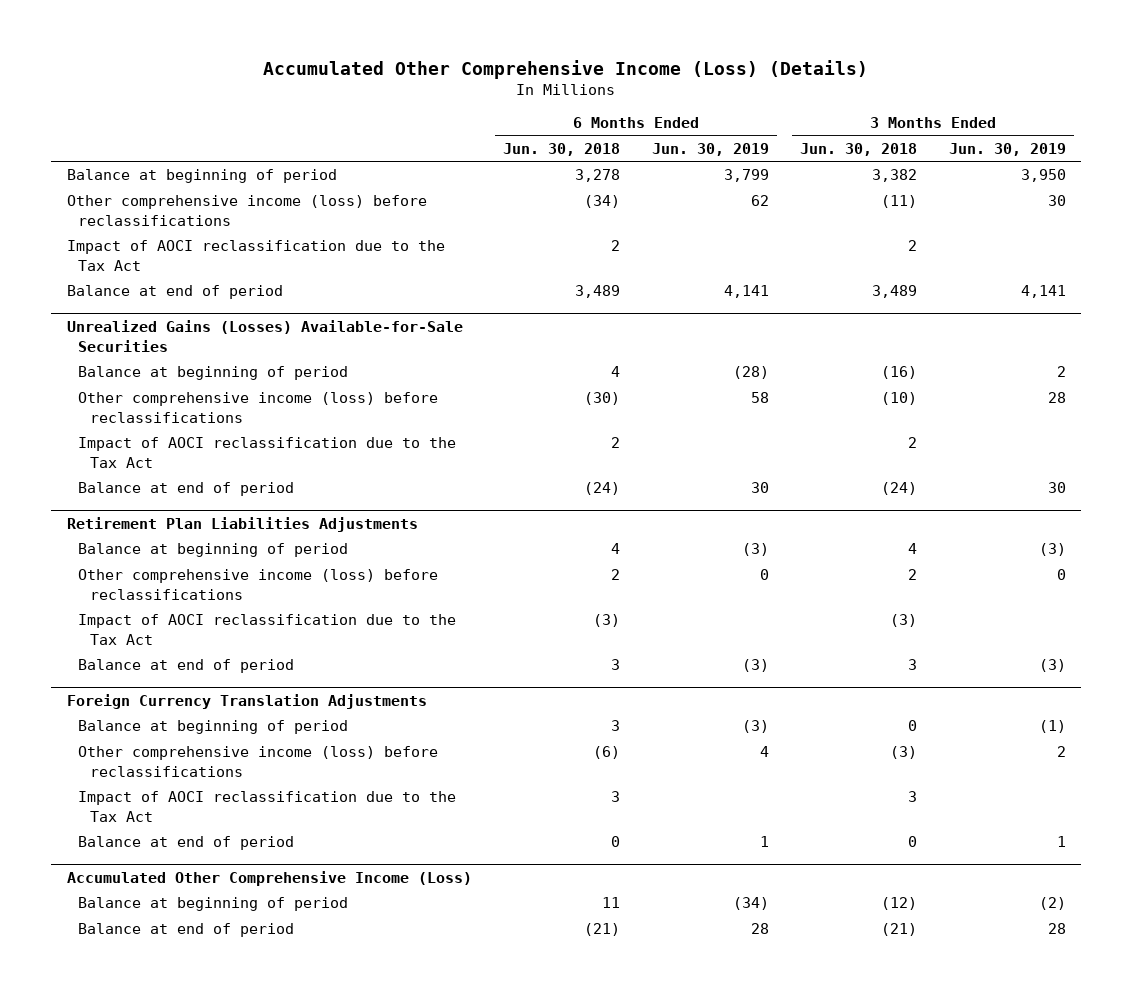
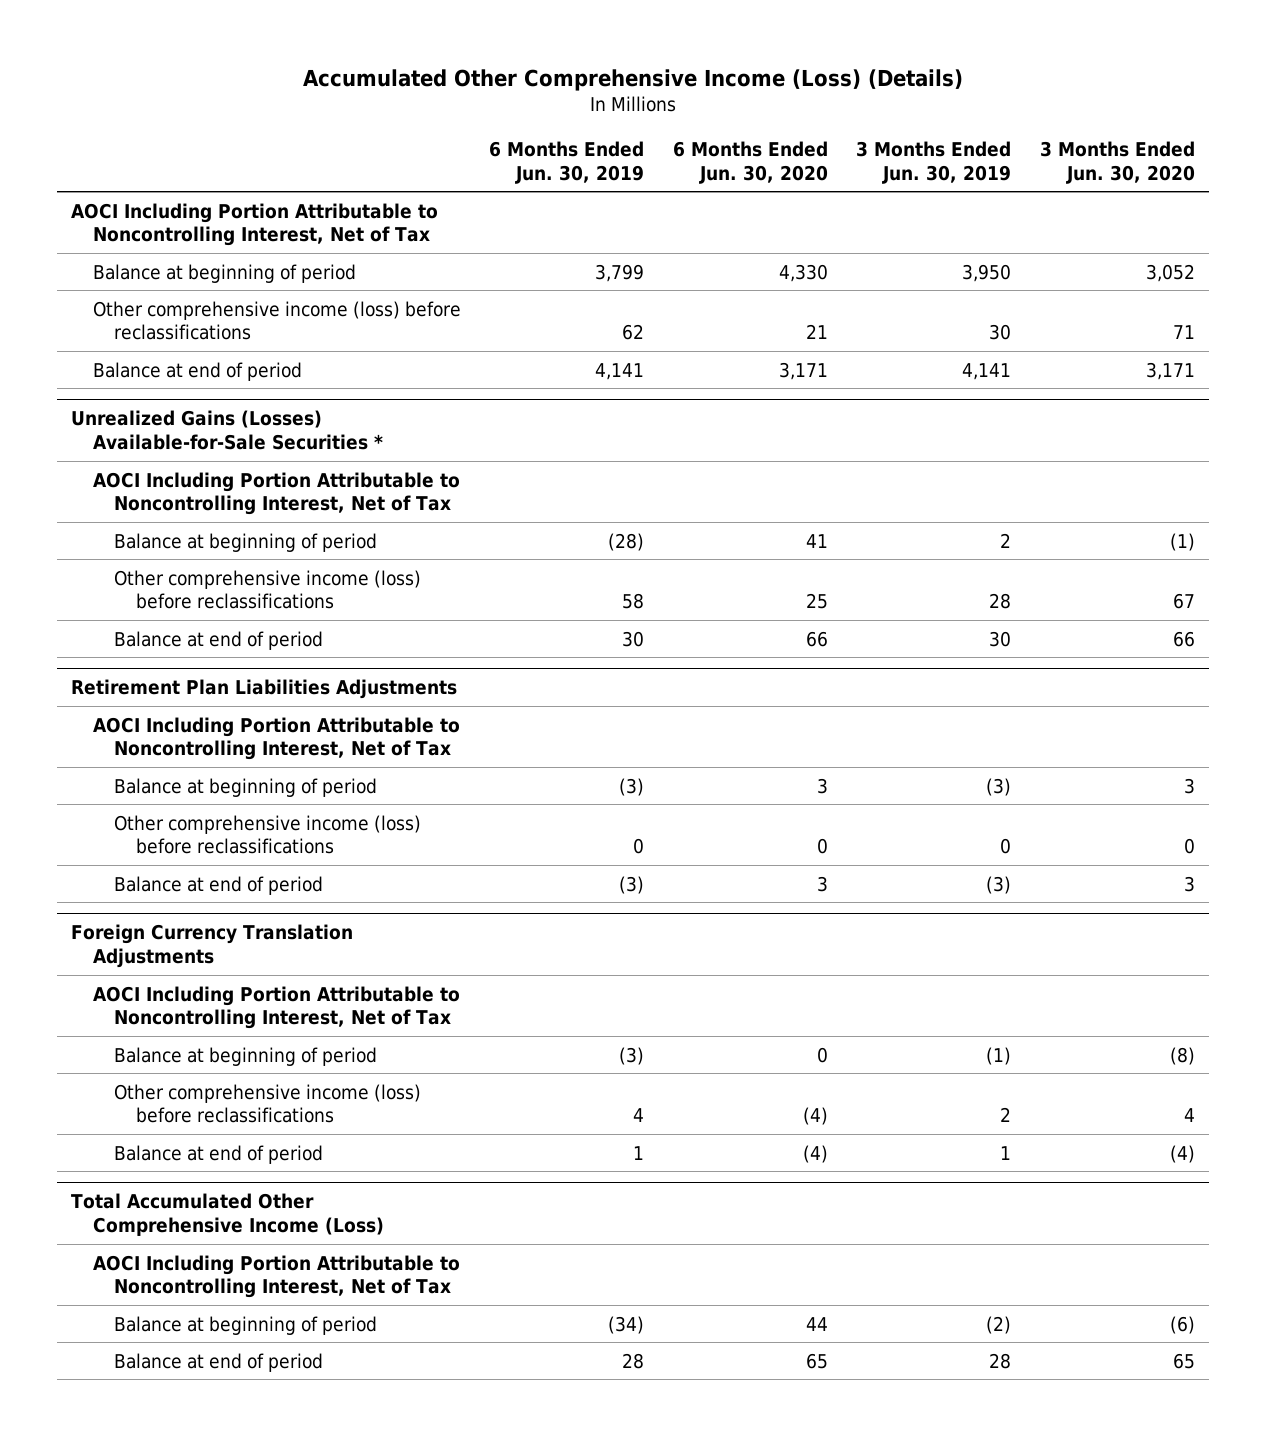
[503,142,621,156] Jun. 30, 2018 -> none
[800,142,918,156] Jun. 30, 2018 -> none
none -> [672,140,828,184] 6 Months Ended Jun. 30, 2020
none -> [1039,140,1195,184] 3 Months Ended Jun. 30, 2020
none -> [71,202,439,247] AOCI Including Portion Attributable to Noncontrolling Interest, Net of Tax
[66,240,445,271] Impact of AOCI reclassification due to the Tax Act -> none
[66,320,463,352] Unrealized Gains (Losses) Available-for-Sale Securities -> [71,410,383,451] Unrealized Gains (Losses) Available-for-Sale Securities *
none -> [92,471,460,516] AOCI Including Portion Attributable to Noncontrolling Interest, Net of Tax
[78,437,457,468] Impact of AOCI reclassification due to the Tax Act -> none
none -> [92,716,460,761] AOCI Including Portion Attributable to Noncontrolling Interest, Net of Tax
[78,614,457,645] Impact of AOCI reclassification due to the Tax Act -> none
none -> [92,985,460,1030] AOCI Including Portion Attributable to Noncontrolling Interest, Net of Tax
[78,791,457,822] Impact of AOCI reclassification due to the Tax Act -> none
[66,871,472,887] Accumulated Other Comprehensive Income (Loss) -> [71,1193,384,1237] Total Accumulated Other Comprehensive Income (Loss)
none -> [92,1254,460,1299] AOCI Including Portion Attributable to Noncontrolling Interest, Net of Tax

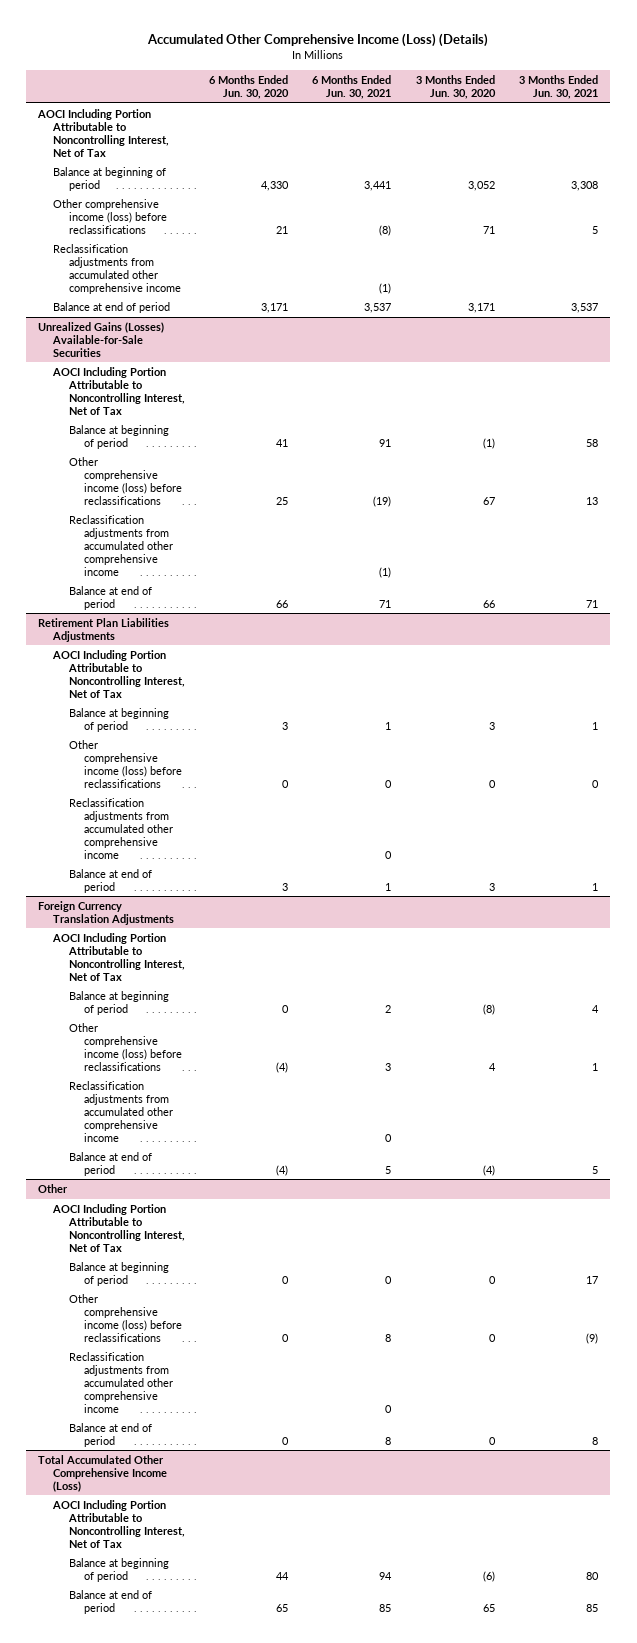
[489,140,645,184] 6 Months Ended Jun. 30, 2019 -> none
[856,140,1012,184] 3 Months Ended Jun. 30, 2019 -> none
none -> [312,74,392,99] 6 Months Ended Jun. 30, 2021
none -> [519,74,599,99] 3 Months Ended Jun. 30, 2021
none -> [53,243,181,294] Reclassification adjustments from accumulated other comprehensive income
[71,410,383,451] Unrealized Gains (Losses) Available-for-Sale Securities * -> [38,321,165,357] Unrealized Gains (Losses) Available-for-Sale Securities
none -> [68,514,173,576] Reclassification adjustments from accumulated other comprehensive income
none -> [68,797,173,859] Reclassification adjustments from accumulated other comprehensive income
none -> [68,1080,173,1142] Reclassification adjustments from accumulated other comprehensive income
none -> [38,1183,69,1193] Other
none -> [52,1203,185,1252] AOCI Including Portion Attributable to Noncontrolling Interest, Net of Tax
none -> [68,1261,169,1286] Balance at beginning of period
none -> [68,1293,182,1342] Other comprehensive income (loss) before reclassifications
none -> [68,1351,173,1413] Reclassification adjustments from accumulated other comprehensive income
none -> [68,1422,152,1447] Balance at end of period

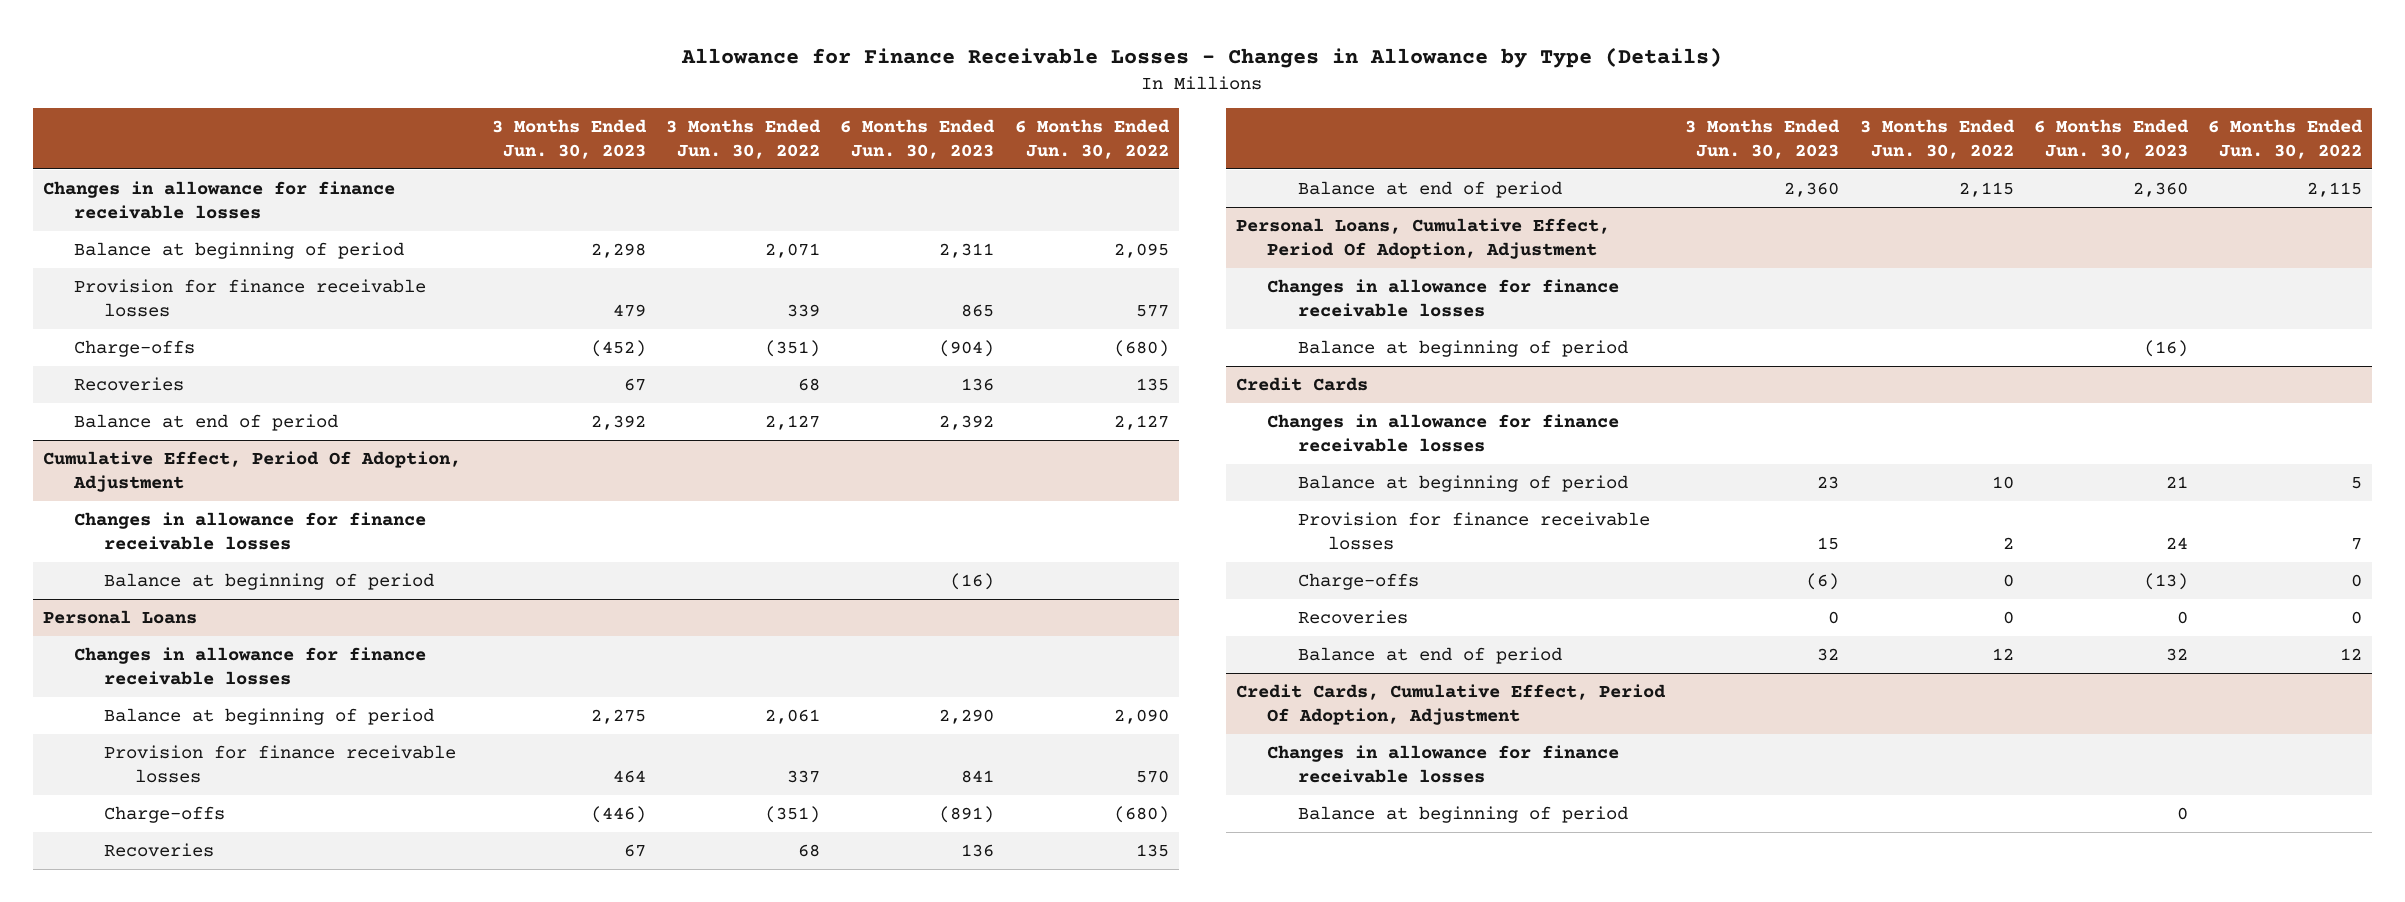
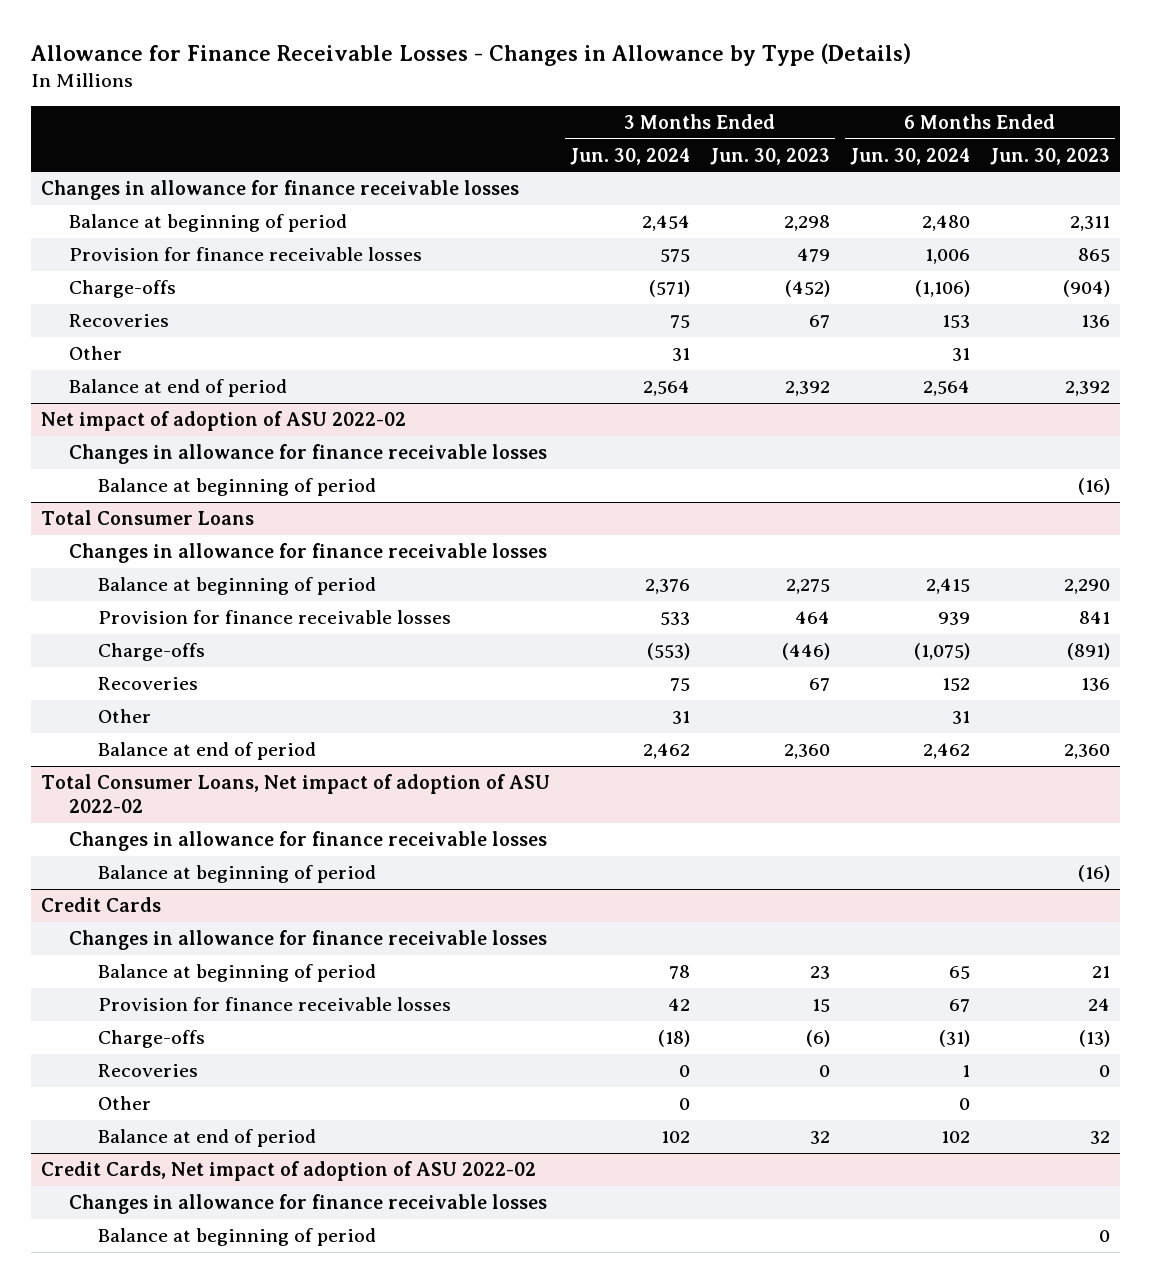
[666,118,822,160] 3 Months Ended Jun. 30, 2022 -> none
[1014,118,1170,160] 6 Months Ended Jun. 30, 2022 -> none
none -> [569,147,690,165] Jun. 30, 2024
none -> [850,147,971,165] Jun. 30, 2024
none -> [69,345,123,360] Other
[43,450,462,493] Cumulative Effect, Period Of Adoption, Adjustment -> [40,410,406,431] Net impact of adoption of ASU 2022-02
[43,609,198,624] Personal Loans -> [40,509,254,525] Total Consumer Loans
none -> [97,708,151,723] Other
[1236,217,1611,260] Personal Loans, Cumulative Effect, Period Of Adoption, Adjustment -> none
none -> [40,773,550,814] Total Consumer Loans, Net impact of adoption of ASU 2022-02
none -> [97,1095,151,1110] Other
[1236,683,1667,726] Credit Cards, Cumulative Effect, Period Of Adoption, Adjustment -> none
none -> [40,1160,536,1181] Credit Cards, Net impact of adoption of ASU 2022-02

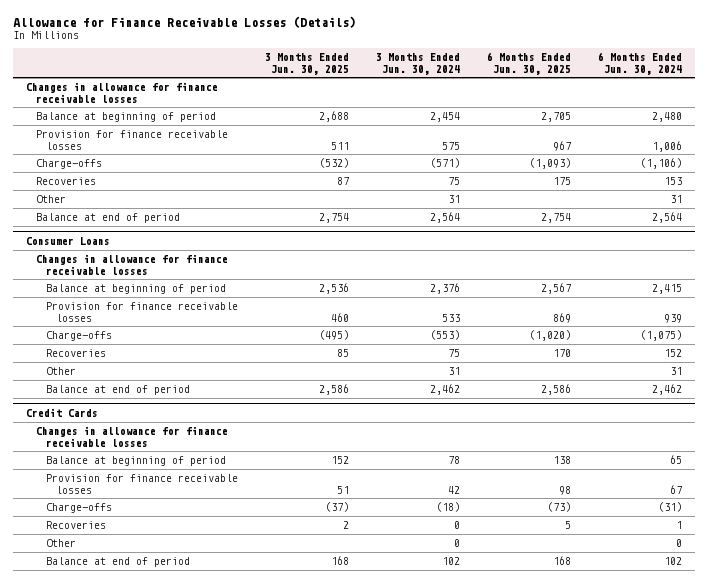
[30,42,911,66] Allowance for Finance Receivable Losses - Changes in Allowance by Type (Details) -> [12,15,356,28] Allowance for Finance Receivable Losses (Details)
[710,147,831,165] Jun. 30, 2023 -> none
[990,147,1111,165] Jun. 30, 2023 -> none
none -> [265,52,350,75] 3 Months Ended Jun. 30, 2025
none -> [486,51,571,75] 6 Months Ended Jun. 30, 2025
[40,410,406,431] Net impact of adoption of ASU 2022-02 -> none
[69,443,548,464] Changes in allowance for finance receivable losses -> none
[97,477,376,496] Balance at beginning of period -> none
[40,509,254,525] Total Consumer Loans -> [26,236,111,245] Consumer Loans
[40,773,550,814] Total Consumer Loans, Net impact of adoption of ASU 2022-02 -> none
[69,830,548,851] Changes in allowance for finance receivable losses -> none
[97,864,376,883] Balance at beginning of period -> none
[40,1160,536,1181] Credit Cards, Net impact of adoption of ASU 2022-02 -> none
[69,1193,548,1214] Changes in allowance for finance receivable losses -> none
[97,1227,376,1246] Balance at beginning of period -> none

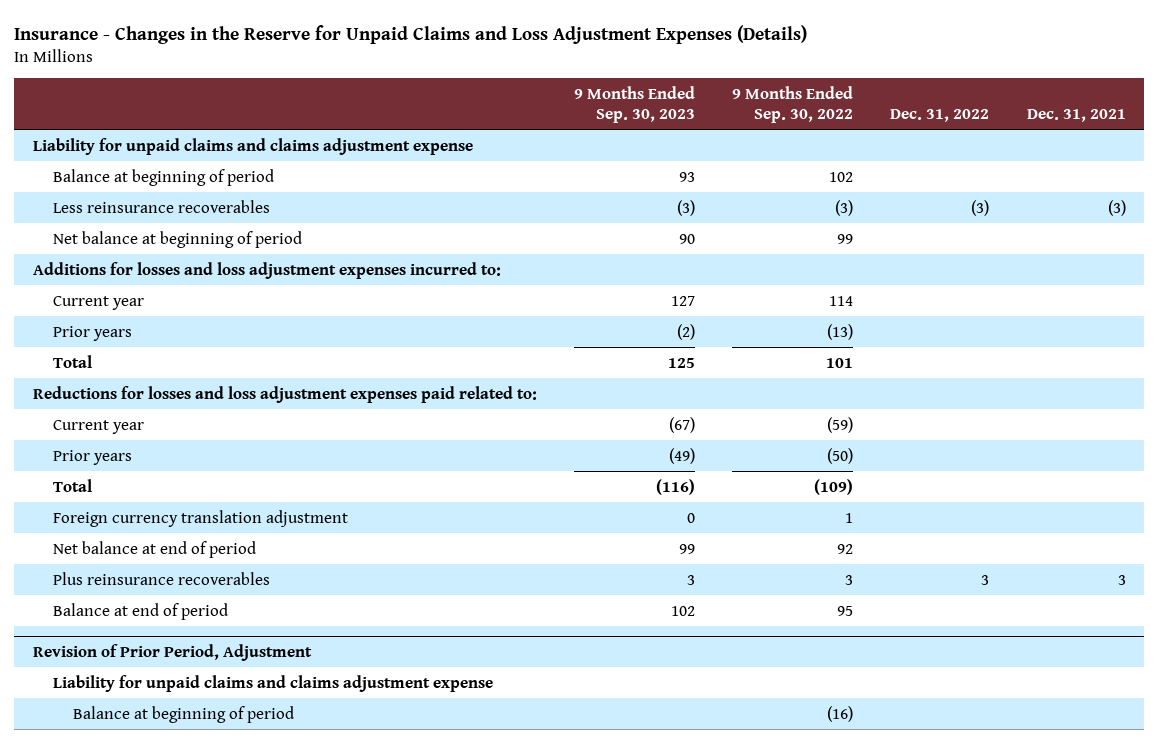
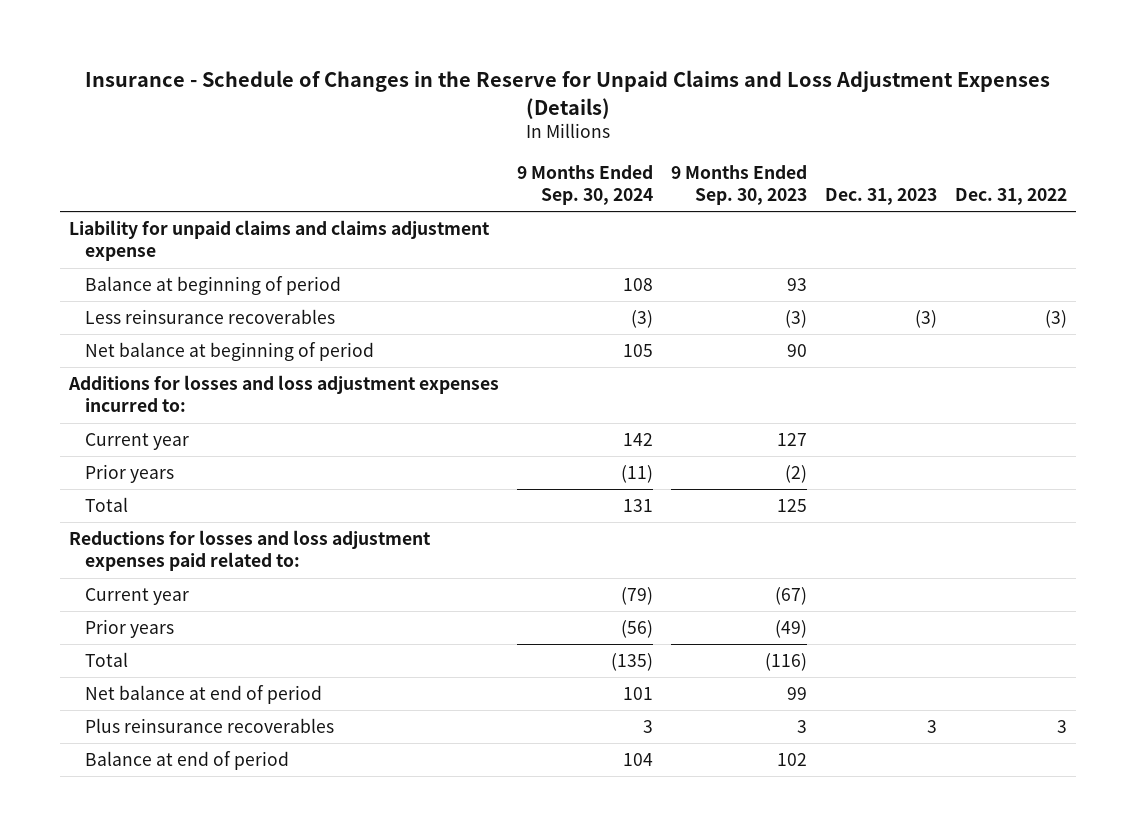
[14,24,808,44] Insurance - Changes in the Reserve for Unpaid Claims and Loss Adjustment Expenses (Details) -> [84,70,1050,119] Insurance - Schedule of Changes in the Reserve for Unpaid Claims and Loss Adjustment Expenses (Details)
[732,85,854,124] 9 Months Ended Sep. 30, 2022 -> none
[1026,109,1126,123] Dec. 31, 2021 -> none
none -> [516,165,653,206] 9 Months Ended Sep. 30, 2024
none -> [824,188,937,206] Dec. 31, 2023
[52,509,348,527] Foreign currency translation adjustment -> none
[32,643,312,661] Revision of Prior Period, Adjustment -> none
[52,674,493,692] Liability for unpaid claims and claims adjustment expense -> none
[73,705,295,723] Balance at beginning of period -> none

